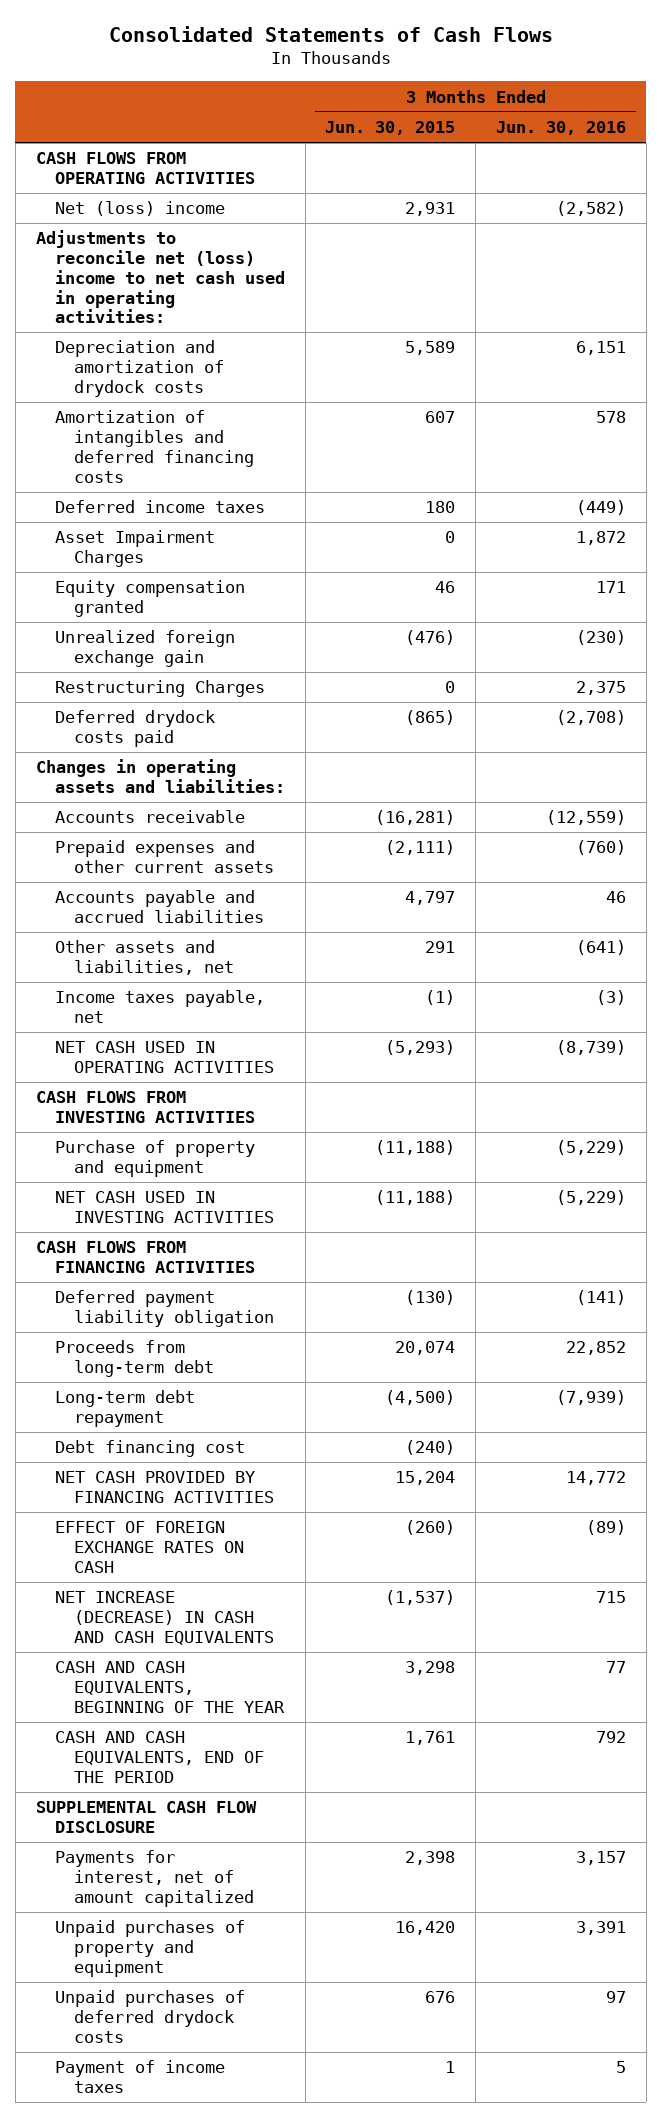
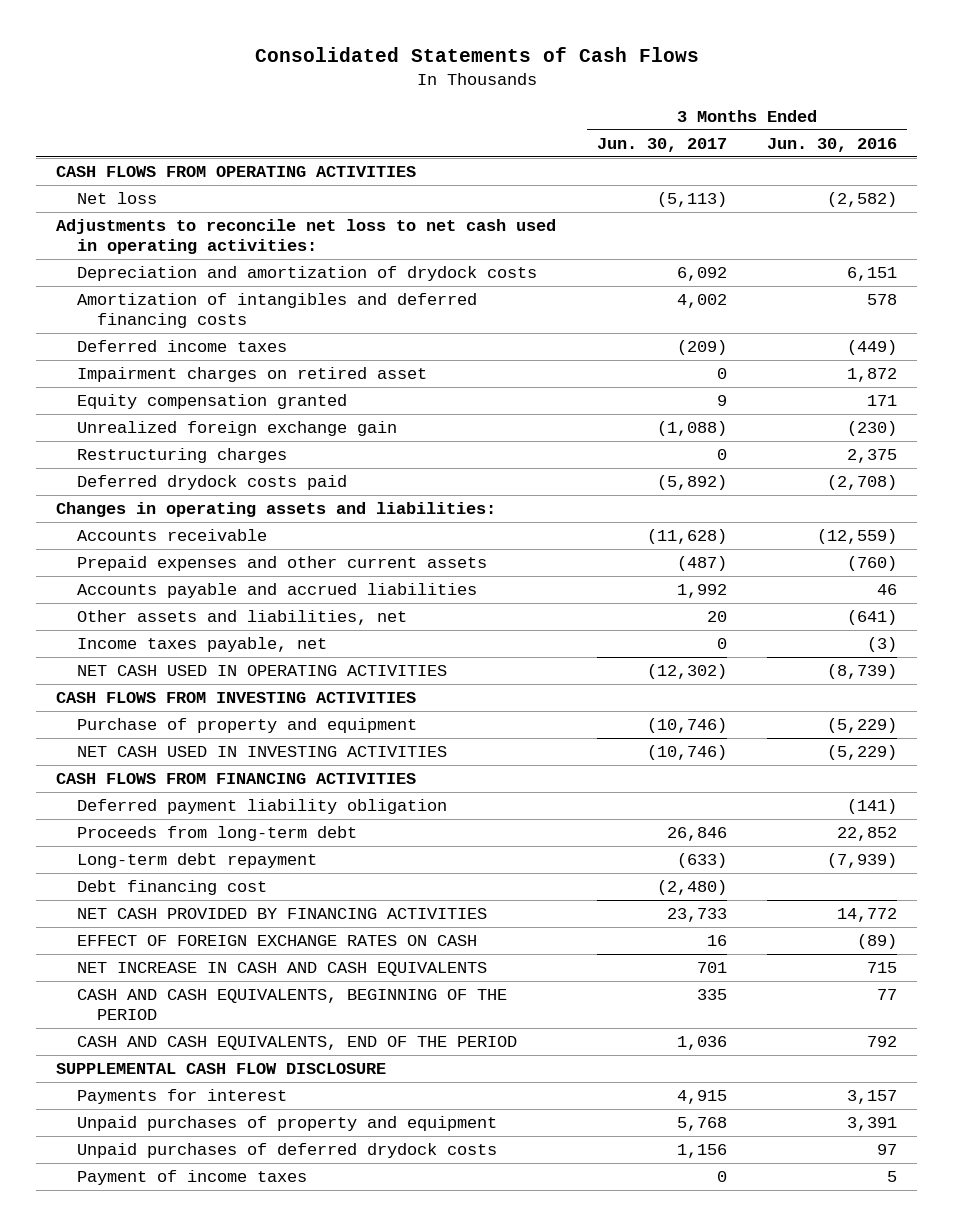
[325,121,456,136] Jun. 30, 2015 -> none
none -> [596,137,727,152] Jun. 30, 2017
[54,201,225,217] Net (loss) income -> [76,192,157,205] Net loss
[35,230,285,324] Adjustments to reconcile net (loss) income to net cash used in operating activities: -> [56,219,557,255] Adjustments to reconcile net loss to net cash used in operating activities:
[54,530,215,568] Asset Impairment Charges -> [76,367,427,383] Impairment charges on retired asset
[54,680,265,698] Restructuring Charges -> [76,448,287,464] Restructuring charges
[54,1591,274,1645] NET INCREASE (DECREASE) IN CASH AND CASH EQUIVALENTS -> [76,962,487,977] NET INCREASE IN CASH AND CASH EQUIVALENTS
[54,1661,285,1713] CASH AND CASH EQUIVALENTS, BEGINNING OF THE YEAR -> [76,989,507,1021] CASH AND CASH EQUIVALENTS, BEGINNING OF THE PERIOD
[54,1850,254,1907] Payments for interest, net of amount capitalized -> [76,1089,287,1105] Payments for interest

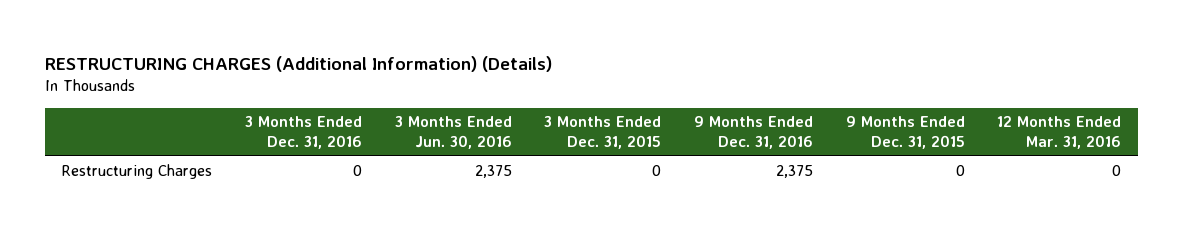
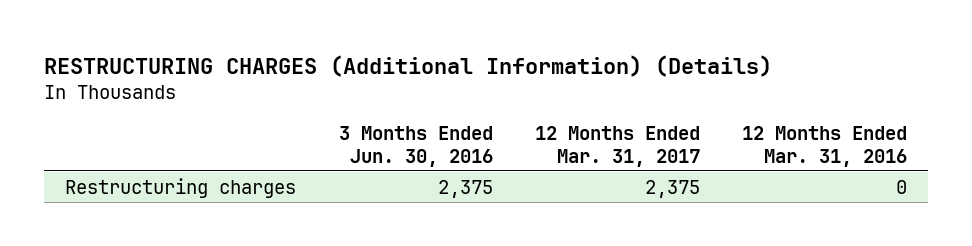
[244,116,362,149] 3 Months Ended Dec. 31, 2016 -> none
[544,116,662,149] 3 Months Ended Dec. 31, 2015 -> none
[693,116,813,149] 9 Months Ended Dec. 31, 2016 -> none
[845,116,965,149] 9 Months Ended Dec. 31, 2015 -> none
none -> [534,126,700,167] 12 Months Ended Mar. 31, 2017
[61,163,213,179] Restructuring Charges -> [65,178,297,199] Restructuring charges

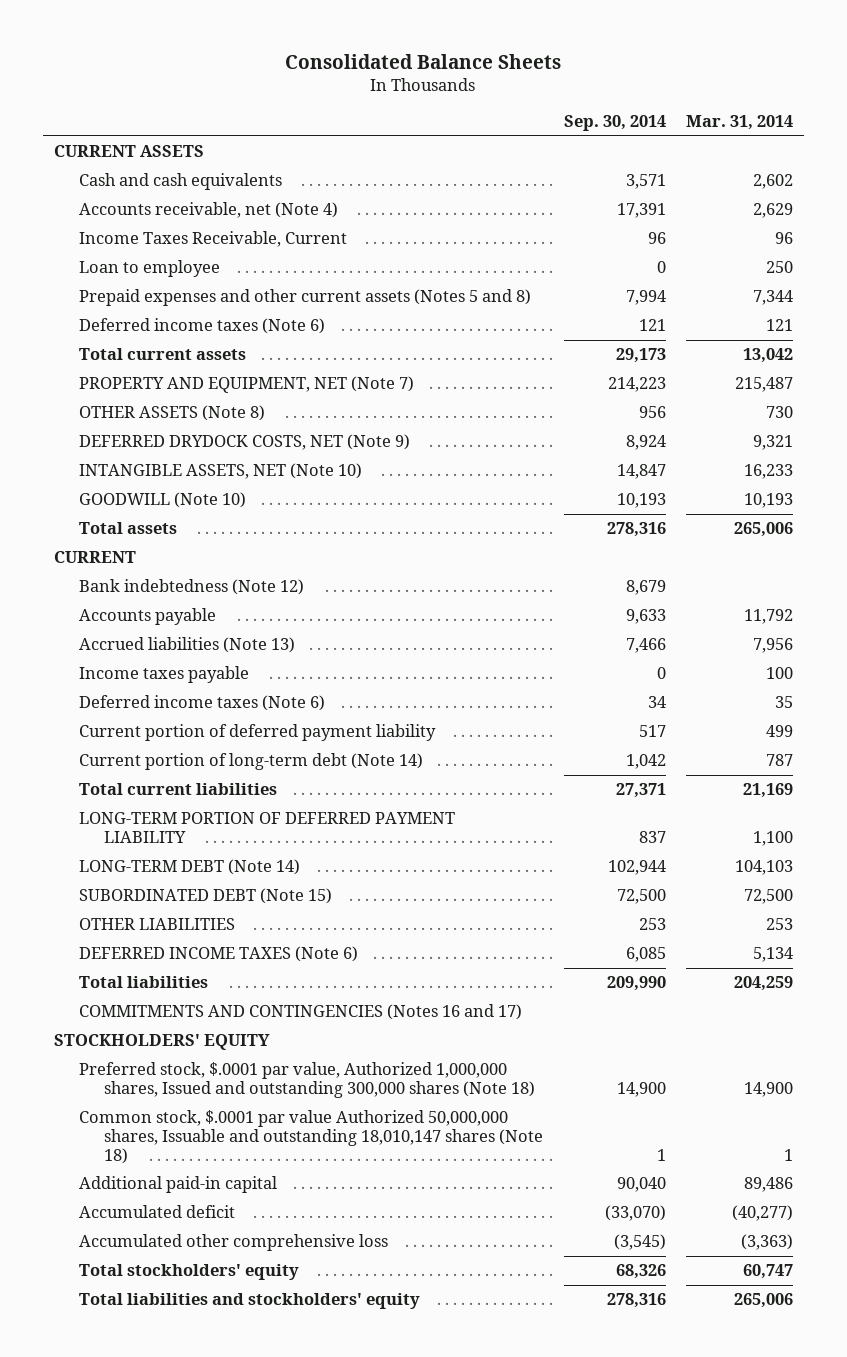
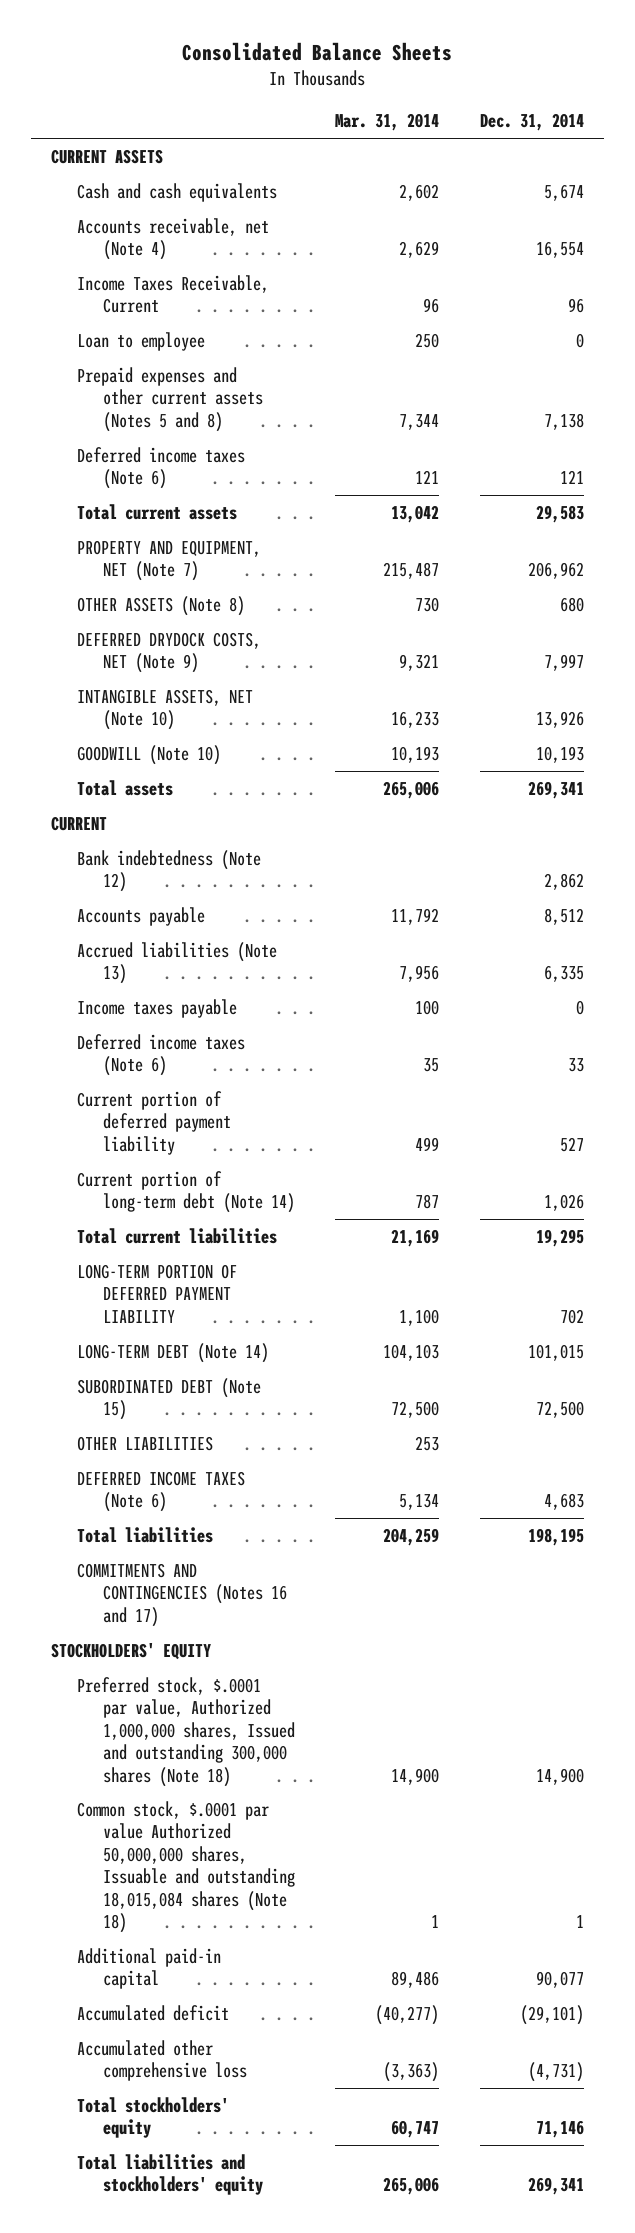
[563,115,666,132] Sep. 30, 2014 -> none
none -> [479,113,584,132] Dec. 31, 2014
[78,1110,543,1164] Common stock, $.0001 par value Authorized 50,000,000 shares, Issuable and outstanding 18,010,147 shares (Note 18) -> [76,1800,295,1934] Common stock, $.0001 par value Authorized 50,000,000 shares, Issuable and outstanding 18,015,084 shares (Note 18)

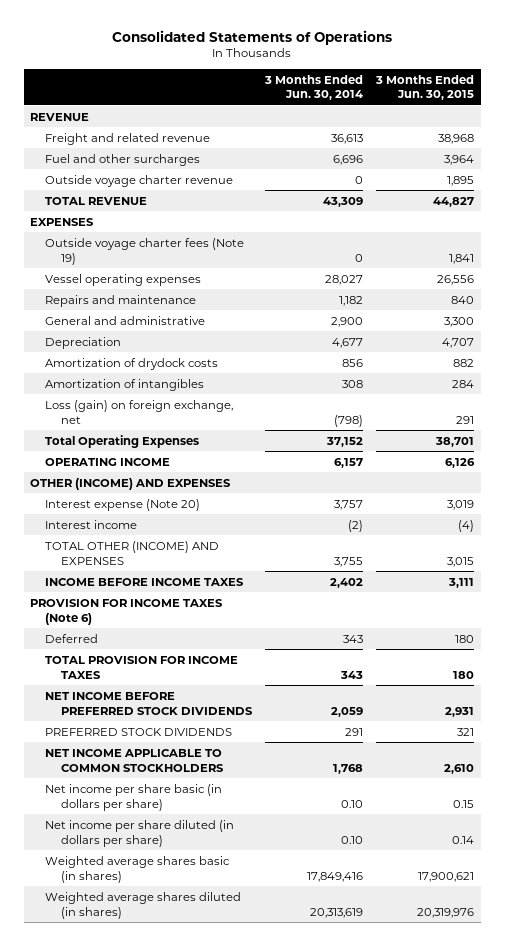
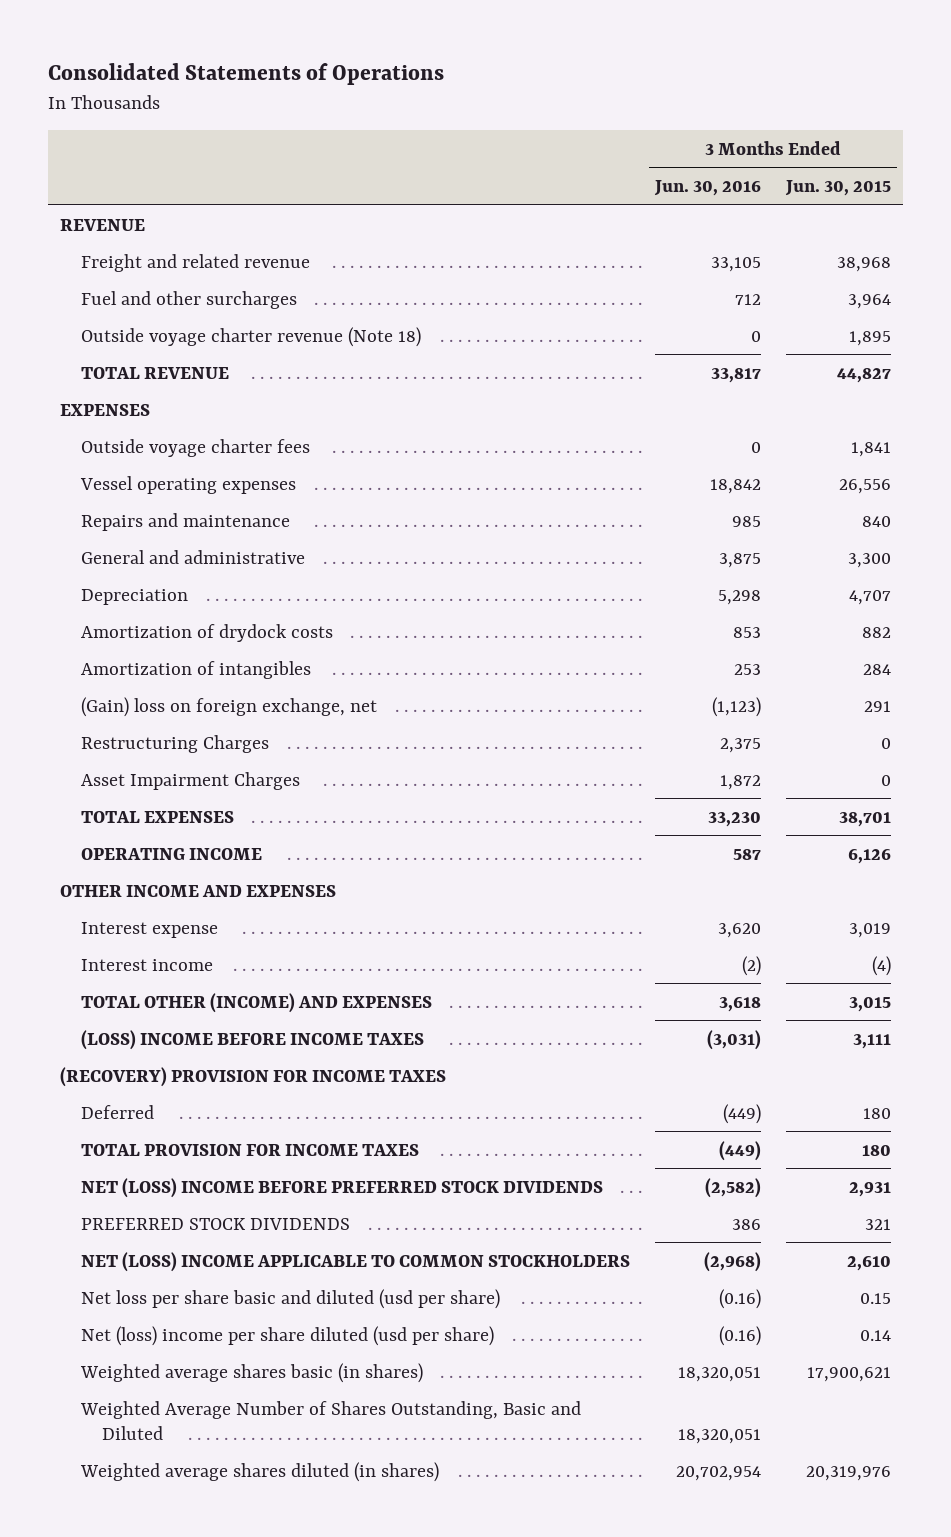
[264,74,364,101] 3 Months Ended Jun. 30, 2014 -> none
none -> [653,180,761,197] Jun. 30, 2016
[45,174,234,187] Outside voyage charter revenue -> [81,326,422,347] Outside voyage charter revenue (Note 18)
[45,237,245,265] Outside voyage charter fees (Note 19) -> [81,438,311,457] Outside voyage charter fees
[45,399,234,424] Loss (gain) on foreign exchange, net -> [81,696,378,717] (Gain) loss on foreign exchange, net
none -> [81,734,270,753] Restructuring Charges
none -> [81,771,301,790] Asset Impairment Charges
[45,434,200,448] Total Operating Expenses -> [81,810,235,823] TOTAL EXPENSES
[30,477,232,490] OTHER (INCOME) AND EXPENSES -> [60,884,337,897] OTHER INCOME AND EXPENSES
[45,498,201,511] Interest expense (Note 20) -> [81,921,219,938] Interest expense
[45,577,245,586] INCOME BEFORE INCOME TAXES -> [81,1029,425,1050] (LOSS) INCOME BEFORE INCOME TAXES
[30,598,224,625] PROVISION FOR INCOME TAXES (Note 6) -> [60,1066,447,1087] (RECOVERY) PROVISION FOR INCOME TAXES
[45,691,253,715] NET INCOME BEFORE PREFERRED STOCK DIVIDENDS -> [81,1177,604,1198] NET (LOSS) INCOME BEFORE PREFERRED STOCK DIVIDENDS
[45,748,224,772] NET INCOME APPLICABLE TO COMMON STOCKHOLDERS -> [81,1251,631,1272] NET (LOSS) INCOME APPLICABLE TO COMMON STOCKHOLDERS
[45,783,223,811] Net income per share basic (in dollars per share) -> [81,1288,501,1309] Net loss per share basic and diluted (usd per share)
[45,819,235,847] Net income per share diluted (in dollars per share) -> [81,1325,495,1346] Net (loss) income per share diluted (usd per share)
none -> [80,1400,582,1440] Weighted Average Number of Shares Outstanding, Basic and Diluted

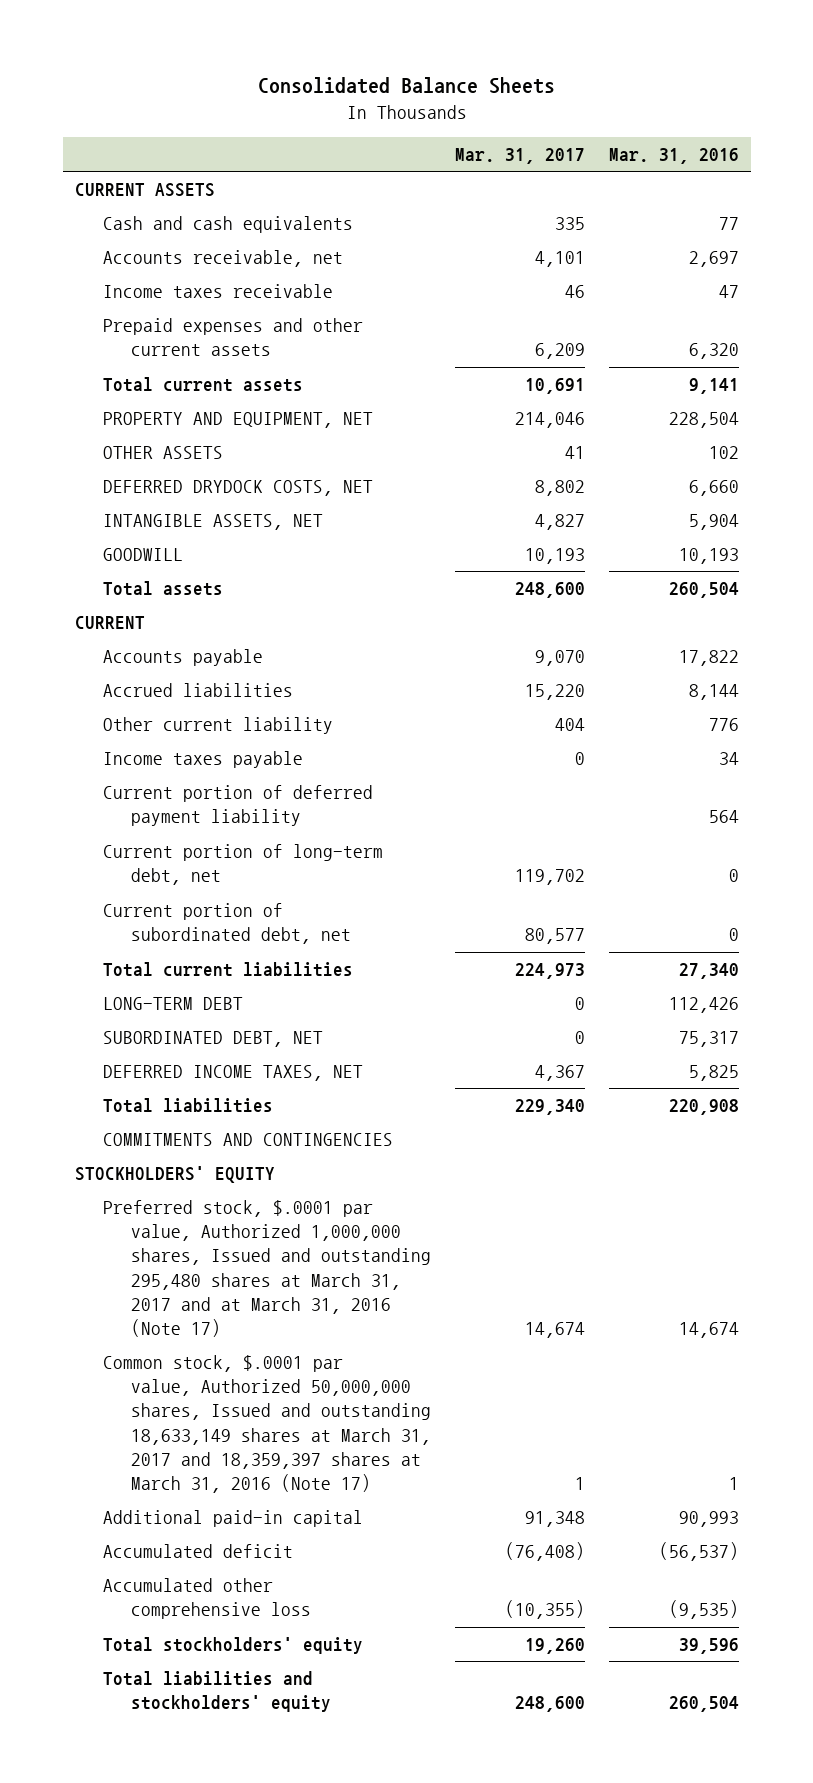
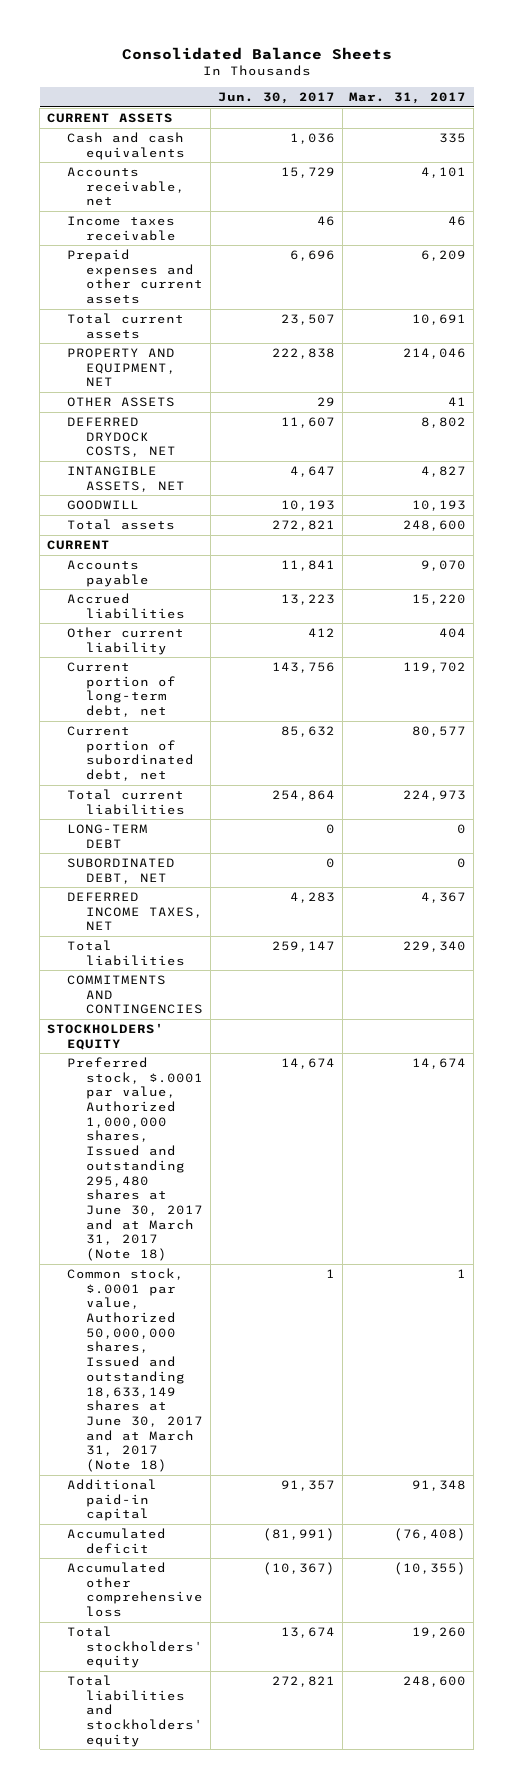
[608,148,739,165] Mar. 31, 2016 -> none
none -> [217,92,335,105] Jun. 30, 2017
[102,751,303,769] Income taxes payable -> none
[102,785,373,827] Current portion of deferred payment liability -> none
[102,1200,432,1337] Preferred stock, $.0001 par value, Authorized 1,000,000 shares, Issued and outstanding 295,480 shares at March 31, 2017 and at March 31, 2016 (Note 17) -> [66,1057,204,1261] Preferred stock, $.0001 par value, Authorized 1,000,000 shares, Issued and outstanding 295,480 shares at June 30, 2017 and at March 31, 2017 (Note 18)
[102,1355,432,1493] Common stock, $.0001 par value, Authorized 50,000,000 shares, Issued and outstanding 18,633,149 shares at March 31, 2017 and 18,359,397 shares at March 31, 2016 (Note 17) -> [66,1268,204,1472] Common stock, $.0001 par value, Authorized 50,000,000 shares, Issued and outstanding 18,633,149 shares at June 30, 2017 and at March 31, 2017 (Note 18)

